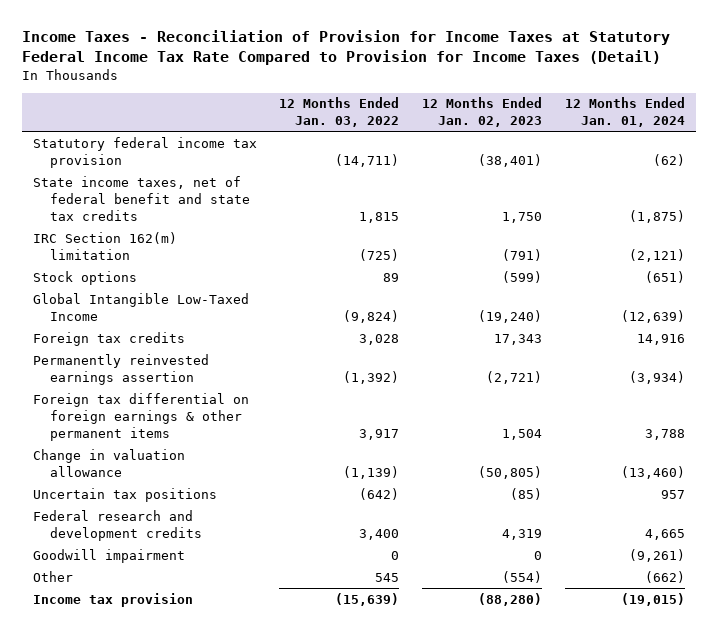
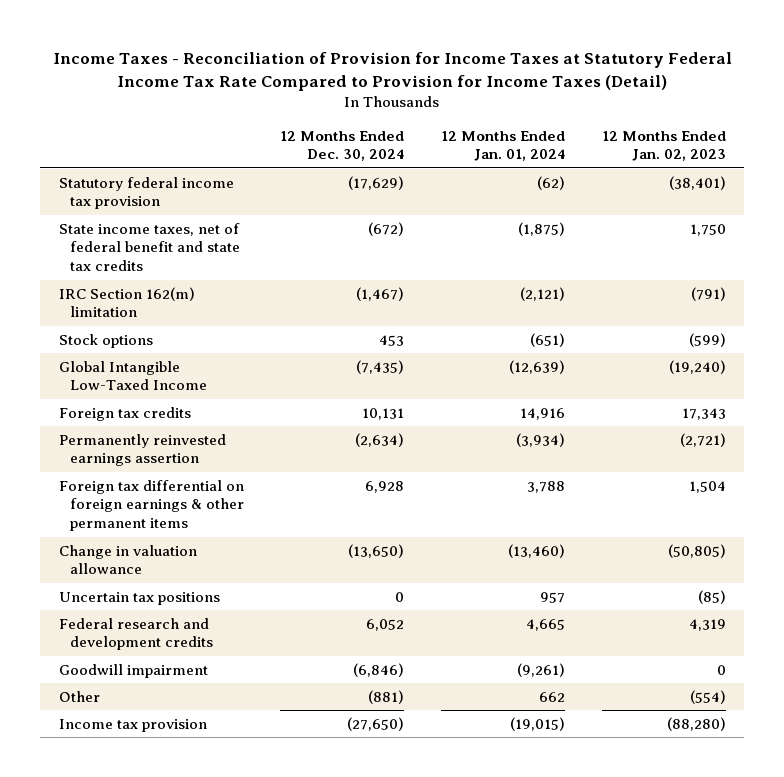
[279,97,400,128] 12 Months Ended Jan. 03, 2022 -> none
none -> [280,130,405,162] 12 Months Ended Dec. 30, 2024
[644,570,685,583] (662) -> [539,691,566,702] 662

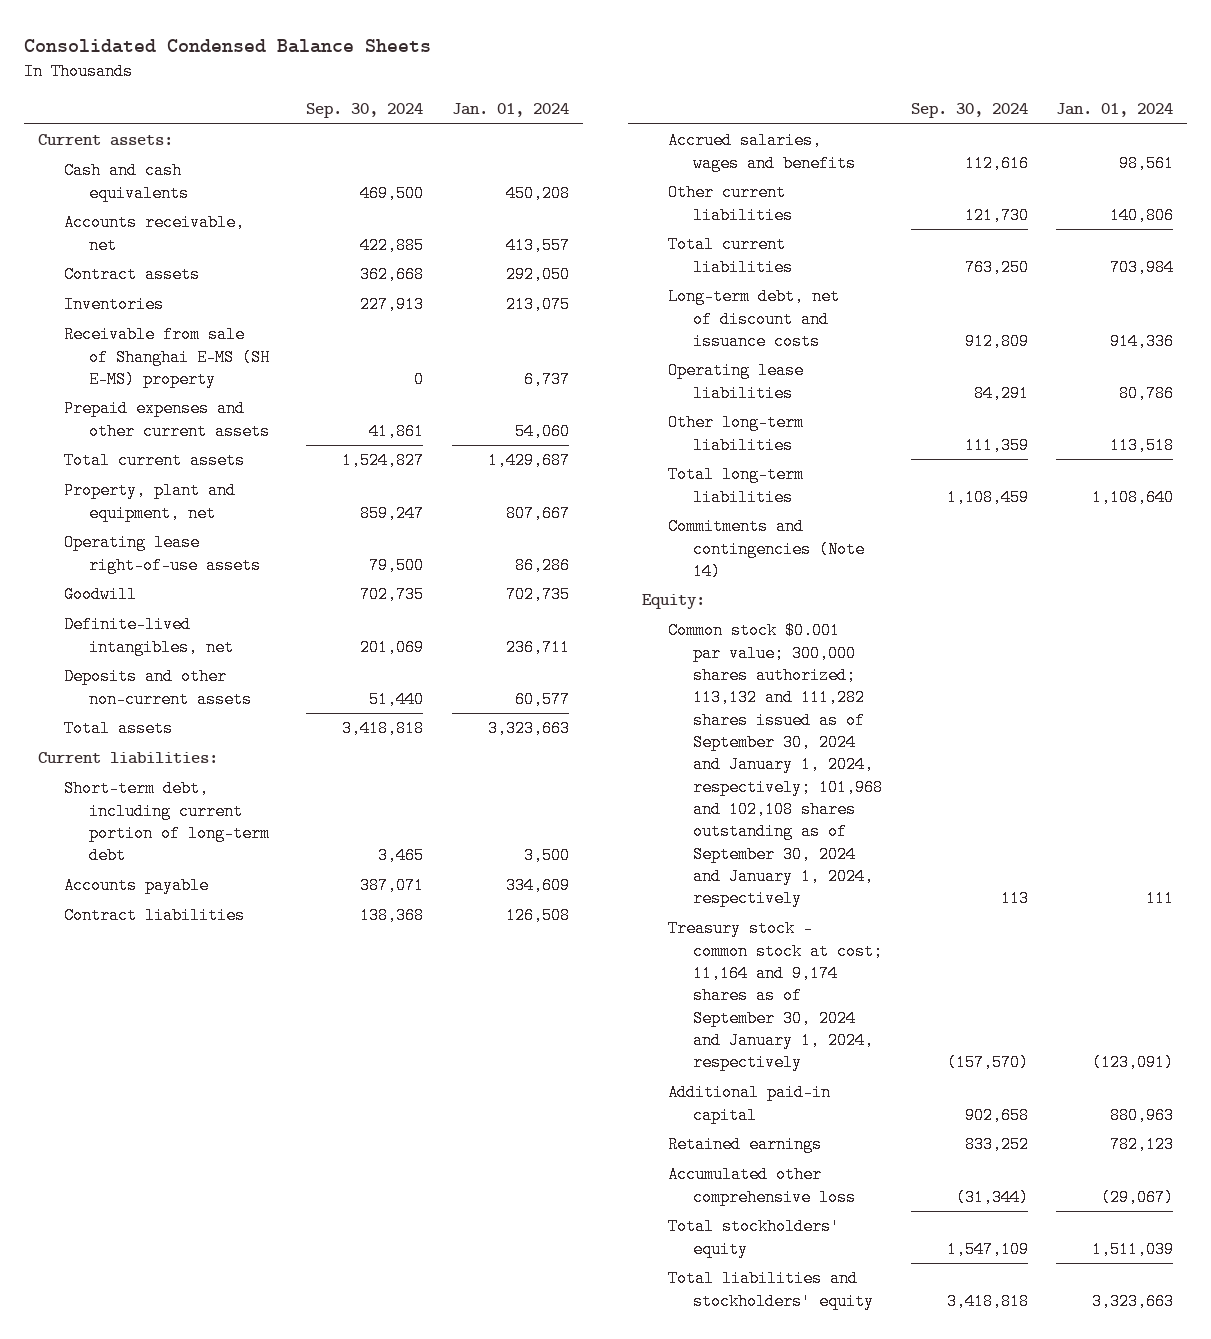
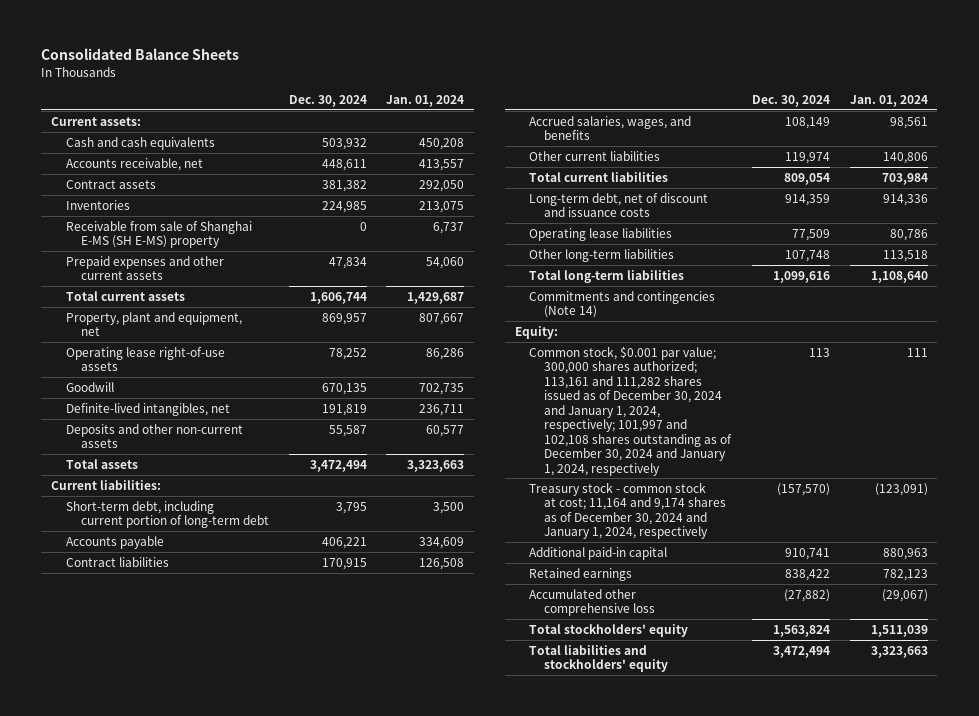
[23,38,431,53] Consolidated Condensed Balance Sheets -> [41,48,240,61] Consolidated Balance Sheets
[306,103,424,119] Sep. 30, 2024 -> none
none -> [288,95,367,108] Dec. 30, 2024
[667,132,857,172] Accrued salaries, wages and benefits -> [529,115,692,141] Accrued salaries, wages, and benefits
[667,622,884,908] Common stock $0.001 par value; 300,000 shares authorized; 113,132 and 111,282 shares issued as of September 30, 2024 and January 1, 2024, respectively; 101,968 and 102,108 shares outstanding as of September 30, 2024 and January 1, 2024, respectively -> [529,345,733,476] Common stock, $0.001 par value; 300,000 shares authorized; 113,161 and 111,282 shares issued as of December 30, 2024 and January 1, 2024, respectively; 101,997 and 102,108 shares outstanding as of December 30, 2024 and January 1, 2024, respectively
[667,920,884,1072] Treasury stock - common stock at cost; 11,164 and 9,174 shares as of September 30, 2024 and January 1, 2024, respectively -> [529,481,727,540] Treasury stock - common stock at cost; 11,164 and 9,174 shares as of December 30, 2024 and January 1, 2024, respectively

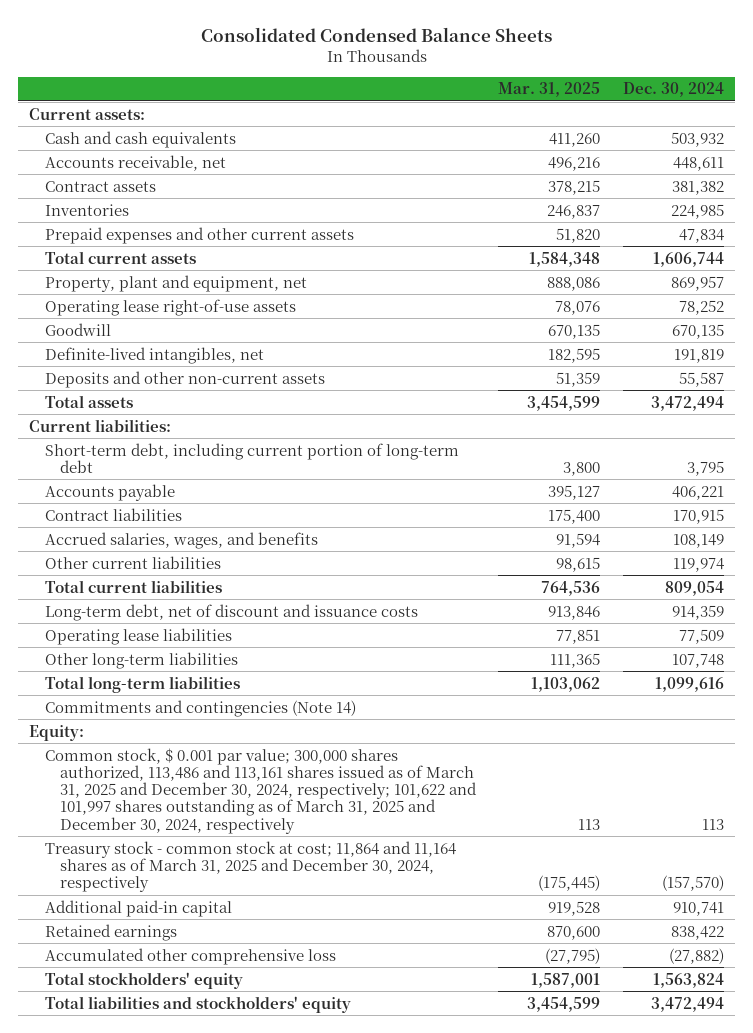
[41,48,240,61] Consolidated Balance Sheets -> [200,26,552,42] Consolidated Condensed Balance Sheets
[386,95,465,108] Jan. 01, 2024 -> none
none -> [498,82,601,98] Mar. 31, 2025
[66,220,253,249] Receivable from sale of Shanghai E-MS (SH E-MS) property -> none
[529,345,733,476] Common stock, $0.001 par value; 300,000 shares authorized; 113,161 and 111,282 shares issued as of December 30, 2024 and January 1, 2024, respectively; 101,997 and 102,108 shares outstanding as of December 30, 2024 and January 1, 2024, respectively -> [44,747,478,834] Common stock, $ 0.001 par value; 300,000 shares authorized, 113,486 and 113,161 shares issued as of March 31, 2025 and December 30, 2024, respectively; 101,622 and 101,997 shares outstanding as of March 31, 2025 and December 30, 2024, respectively
[529,481,727,540] Treasury stock - common stock at cost; 11,164 and 9,174 shares as of December 30, 2024 and January 1, 2024, respectively -> [44,840,456,893] Treasury stock - common stock at cost; 11,864 and 11,164 shares as of March 31, 2025 and December 30, 2024, respectively

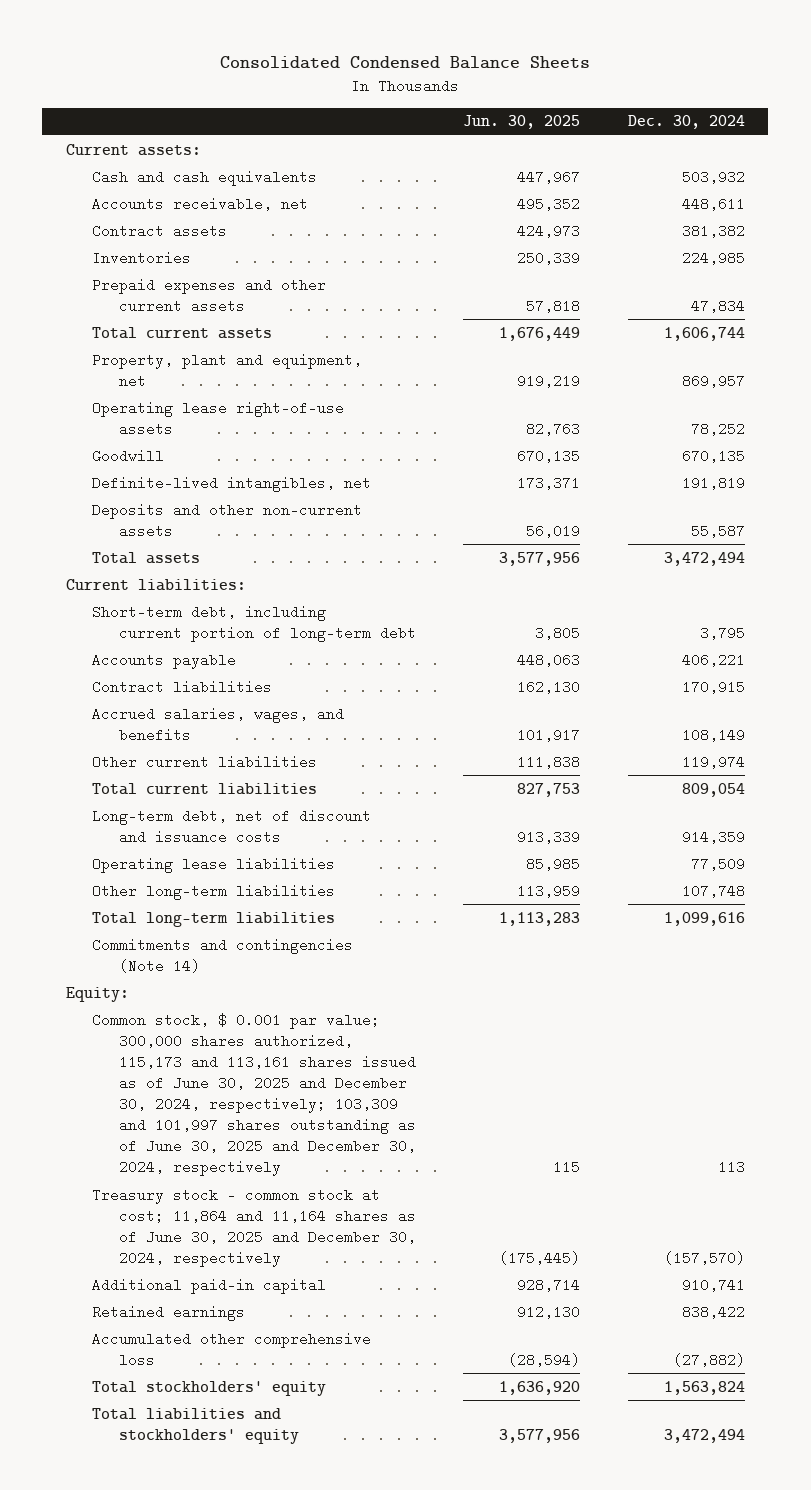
[498,82,601,98] Mar. 31, 2025 -> none
none -> [463,115,581,130] Jun. 30, 2025
[44,747,478,834] Common stock, $ 0.001 par value; 300,000 shares authorized, 113,486 and 113,161 shares issued as of March 31, 2025 and December 30, 2024, respectively; 101,622 and 101,997 shares outstanding as of March 31, 2025 and December 30, 2024, respectively -> [92,1012,416,1177] Common stock, $ 0.001 par value; 300,000 shares authorized, 115,173 and 113,161 shares issued as of June 30, 2025 and December 30, 2024, respectively; 103,309 and 101,997 shares outstanding as of June 30, 2025 and December 30, 2024, respectively
[44,840,456,893] Treasury stock - common stock at cost; 11,864 and 11,164 shares as of March 31, 2025 and December 30, 2024, respectively -> [92,1187,416,1267] Treasury stock - common stock at cost; 11,864 and 11,164 shares as of June 30, 2025 and December 30, 2024, respectively

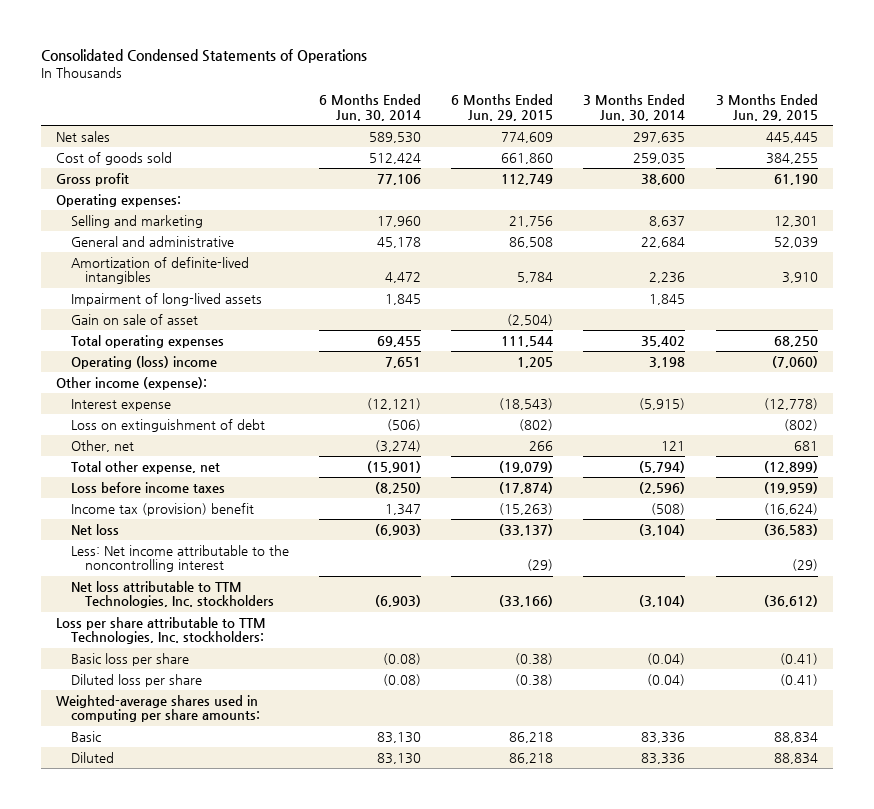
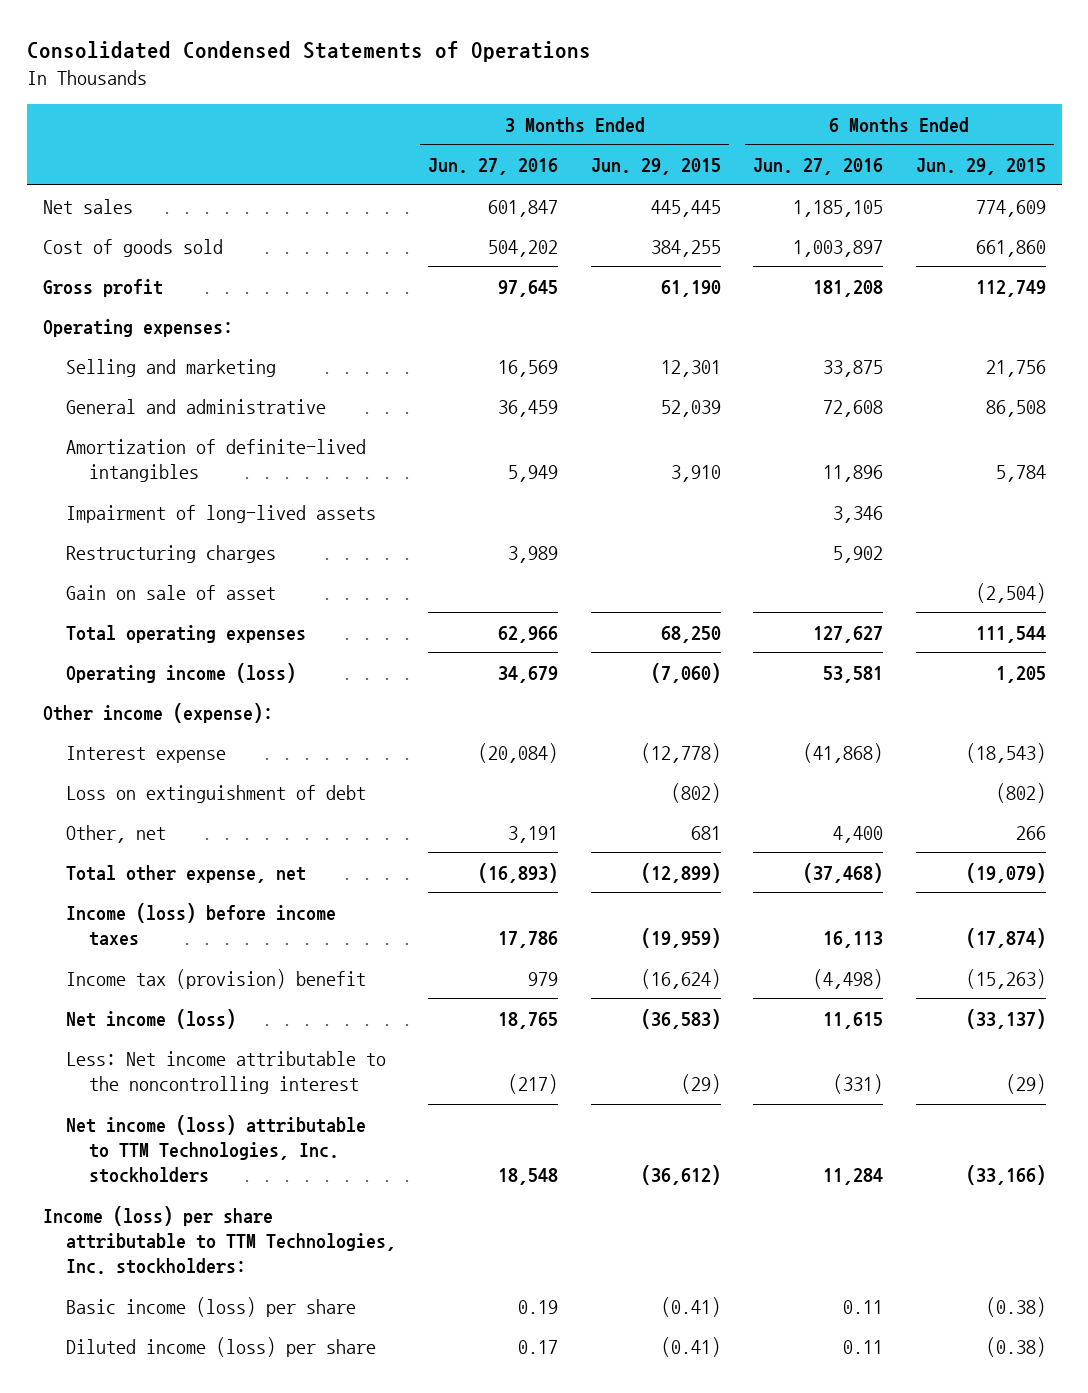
[318,94,421,122] 6 Months Ended Jun. 30, 2014 -> none
[583,94,686,122] 3 Months Ended Jun. 30, 2014 -> none
none -> [428,158,559,176] Jun. 27, 2016
none -> [753,158,884,176] Jun. 27, 2016
none -> [66,544,277,563] Restructuring charges
[70,355,217,369] Operating (loss) income -> [66,662,297,683] Operating income (loss)
[70,481,225,493] Loss before income taxes -> [66,902,337,946] Income (loss) before income taxes
[70,523,119,535] Net loss -> [66,1008,237,1029] Net income (loss)
[56,694,260,723] Weighted-average shares used in computing per share amounts: -> none
[70,730,101,742] Basic -> none
[70,751,114,763] Diluted -> none
[70,580,274,609] Net loss attributable to TTM Technologies, Inc. stockholders -> [66,1114,367,1184] Net income (loss) attributable to TTM Technologies, Inc. stockholders
[56,616,267,645] Loss per share attributable to TTM Technologies, Inc. stockholders: -> [42,1205,397,1275] Income (loss) per share attributable to TTM Technologies, Inc. stockholders:
[70,652,189,666] Basic loss per share -> [66,1296,357,1317] Basic income (loss) per share
[70,673,202,687] Diluted loss per share -> [66,1336,377,1357] Diluted income (loss) per share

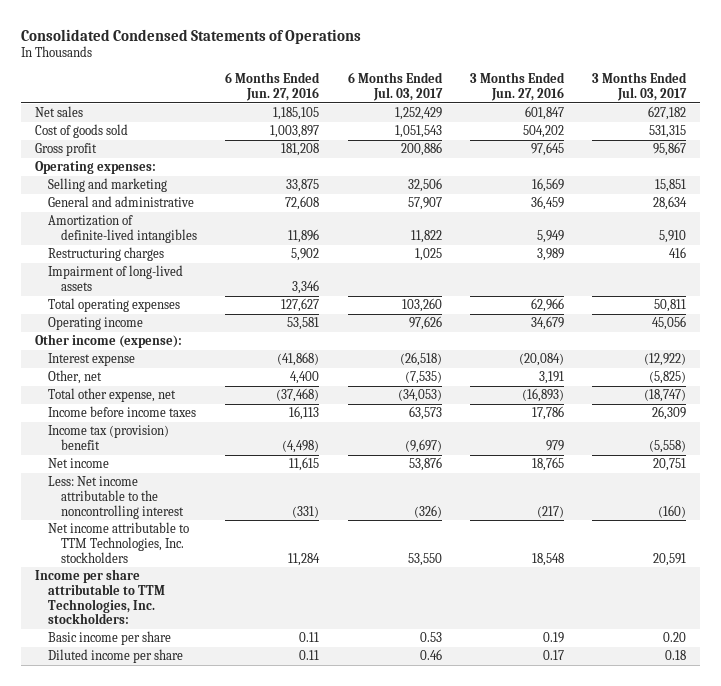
[590,158,721,176] Jun. 29, 2015 -> none
[915,158,1046,176] Jun. 29, 2015 -> none
none -> [347,72,443,101] 6 Months Ended Jul. 03, 2017
none -> [591,72,687,101] 3 Months Ended Jul. 03, 2017
[66,584,277,600] Gain on sale of asset -> none
[66,504,377,523] Impairment of long-lived assets -> [48,265,184,291] Impairment of long-lived assets
[66,662,297,683] Operating income (loss) -> [48,317,144,331] Operating income
[66,784,367,803] Loss on extinguishment of debt -> none
[66,902,337,946] Income (loss) before income taxes -> [48,406,197,418] Income before income taxes
[66,1008,237,1029] Net income (loss) -> [48,458,110,469] Net income
[66,1114,367,1184] Net income (loss) attributable to TTM Technologies, Inc. stockholders -> [48,522,190,563] Net income attributable to TTM Technologies, Inc. stockholders
[42,1205,397,1275] Income (loss) per share attributable to TTM Technologies, Inc. stockholders: -> [35,569,166,625] Income per share attributable to TTM Technologies, Inc. stockholders:
[66,1296,357,1317] Basic income (loss) per share -> [48,631,172,646] Basic income per share
[66,1336,377,1357] Diluted income (loss) per share -> [48,649,184,664] Diluted income per share

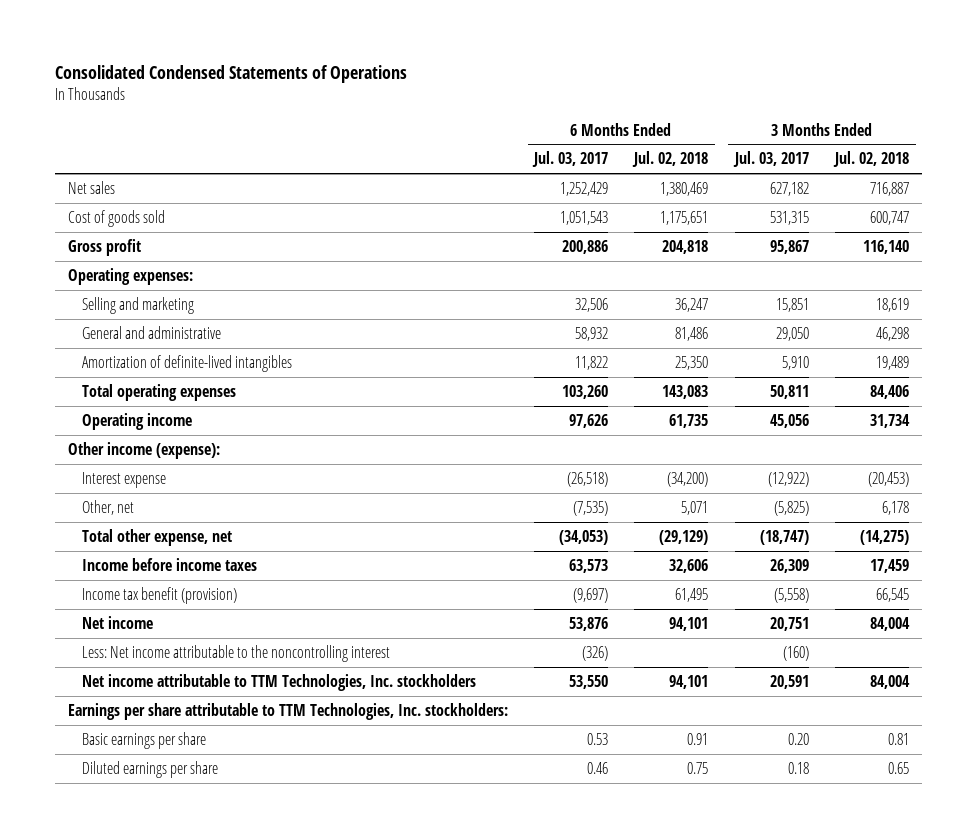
[225,72,321,101] 6 Months Ended Jun. 27, 2016 -> none
[469,72,565,101] 3 Months Ended Jun. 27, 2016 -> none
none -> [632,151,709,168] Jul. 02, 2018
none -> [833,151,910,168] Jul. 02, 2018
[407,197,442,211] 57,907 -> [575,326,609,341] 58,932
[652,196,687,211] 28,634 -> [775,326,809,341] 29,050
[48,247,165,262] Restructuring charges -> none
[48,265,184,291] Impairment of long-lived assets -> none
[48,425,170,450] Income tax (provision) benefit -> [82,586,238,604] Income tax benefit (provision)
[35,569,166,625] Income per share attributable to TTM Technologies, Inc. stockholders: -> [67,702,508,720] Earnings per share attributable to TTM Technologies, Inc. stockholders:
[48,631,172,646] Basic income per share -> [82,731,207,749] Basic earnings per share
[48,649,184,664] Diluted income per share -> [82,760,219,778] Diluted earnings per share

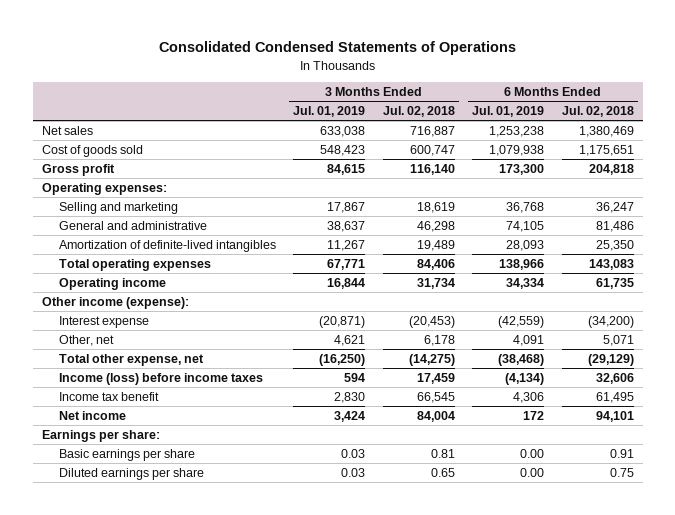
[532,151,609,168] Jul. 03, 2017 -> none
[732,151,809,168] Jul. 03, 2017 -> none
none -> [293,106,366,118] Jul. 01, 2019
none -> [472,106,545,118] Jul. 01, 2019
[82,557,258,571] Income before income taxes -> [58,372,263,385] Income (loss) before income taxes
[82,586,238,604] Income tax benefit (provision) -> [58,391,159,401] Income tax benefit
[82,644,391,662] Less: Net income attributable to the noncontrolling interest -> none
[82,673,477,691] Net income attributable to TTM Technologies, Inc. stockholders -> none
[67,702,508,720] Earnings per share attributable to TTM Technologies, Inc. stockholders: -> [41,429,160,442] Earnings per share:

